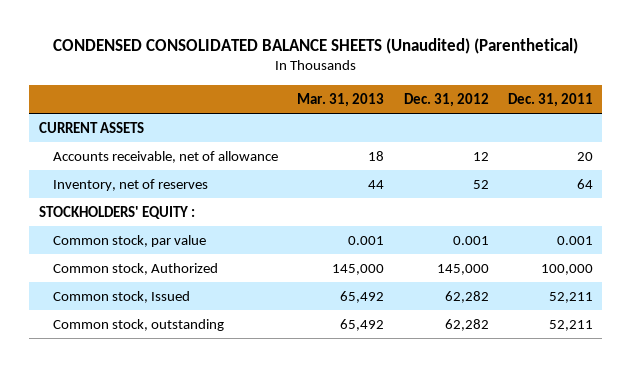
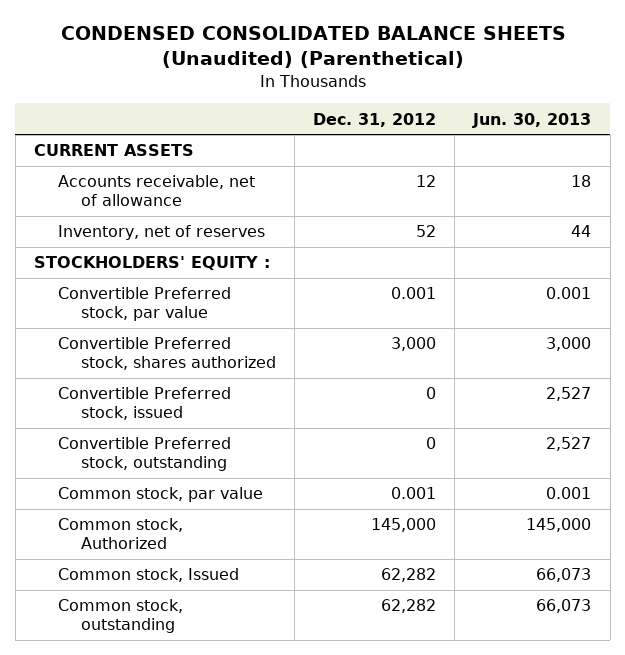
[297,92,385,107] Mar. 31, 2013 -> none
[507,92,593,107] Dec. 31, 2011 -> none
none -> [472,112,592,128] Jun. 30, 2013
none -> [57,287,231,321] Convertible Preferred stock, par value
none -> [57,337,277,370] Convertible Preferred stock, shares authorized
none -> [57,387,231,420] Convertible Preferred stock, issued
none -> [57,437,231,471] Convertible Preferred stock, outstanding

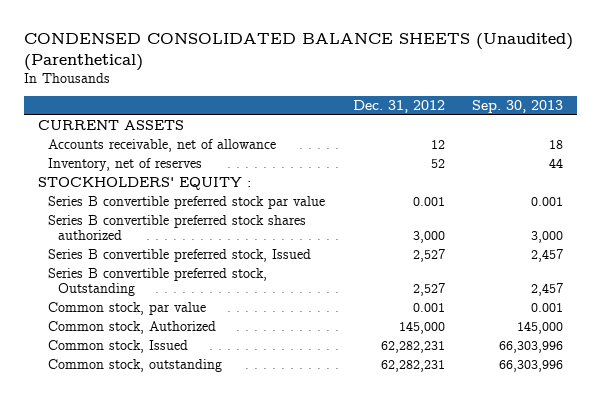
[472,112,592,128] Jun. 30, 2013 -> none
none -> [472,100,564,114] Sep. 30, 2013
[57,287,231,321] Convertible Preferred stock, par value -> [47,195,325,209] Series B convertible preferred stock par value
[57,337,277,370] Convertible Preferred stock, shares authorized -> [47,214,306,241] Series B convertible preferred stock shares authorized
[57,387,231,420] Convertible Preferred stock, issued -> [47,248,311,262] Series B convertible preferred stock, Issued
[426,387,437,400] 0 -> [412,248,445,262] 2,527
[57,437,231,471] Convertible Preferred stock, outstanding -> [47,267,267,297] Series B convertible preferred stock, Outstanding
[426,437,437,450] 0 -> [412,283,445,297] 2,527
[381,568,437,583] 62,282 -> [380,340,445,353] 62,282,231
[381,599,437,614] 62,282 -> [380,359,445,372] 62,282,231

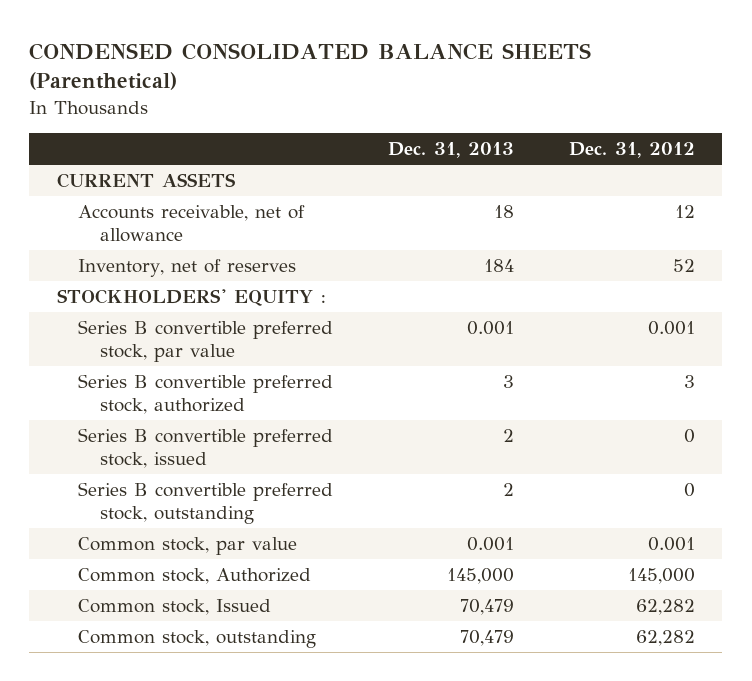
[23,33,573,71] CONDENSED CONSOLIDATED BALANCE SHEETS (Unaudited) (Parenthetical) -> [29,42,592,91] CONDENSED CONSOLIDATED BALANCE SHEETS (Parenthetical)
[472,100,564,114] Sep. 30, 2013 -> none
none -> [388,142,515,159] Dec. 31, 2013
[47,195,325,209] Series B convertible preferred stock par value -> [78,320,334,362] Series B convertible preferred stock, par value
[47,214,306,241] Series B convertible preferred stock shares authorized -> [78,374,334,414] Series B convertible preferred stock, authorized
[412,231,445,244] 3,000 -> [684,375,696,389] 3
[47,248,311,262] Series B convertible preferred stock, Issued -> [78,428,334,468] Series B convertible preferred stock, issued
[412,248,445,262] 2,527 -> [684,429,696,444] 0
[47,267,267,297] Series B convertible preferred stock, Outstanding -> [78,482,334,524] Series B convertible preferred stock, outstanding
[412,283,445,297] 2,527 -> [684,483,696,498] 0
[380,340,445,353] 62,282,231 -> [636,599,696,616] 62,282
[380,359,445,372] 62,282,231 -> [636,630,696,647] 62,282

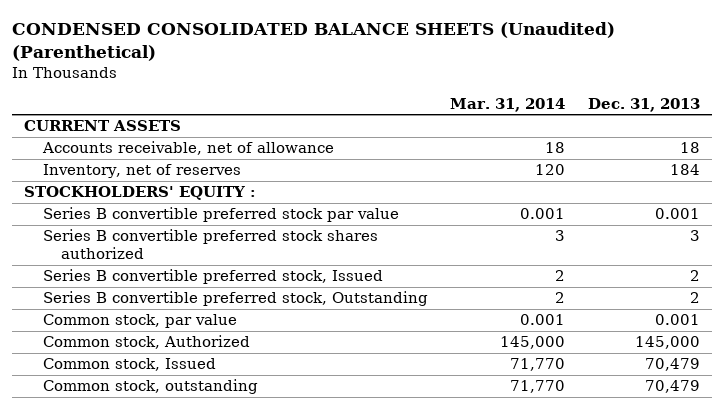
[29,42,592,91] CONDENSED CONSOLIDATED BALANCE SHEETS (Parenthetical) -> [12,22,616,62] CONDENSED CONSOLIDATED BALANCE SHEETS (Unaudited) (Parenthetical)
[569,142,696,159] Dec. 31, 2012 -> none
none -> [450,98,566,113] Mar. 31, 2014
[78,320,334,362] Series B convertible preferred stock, par value -> [42,207,399,223] Series B convertible preferred stock par value
[78,374,334,414] Series B convertible preferred stock, authorized -> [42,229,378,260] Series B convertible preferred stock shares authorized
[78,428,334,468] Series B convertible preferred stock, issued -> [42,269,383,285] Series B convertible preferred stock, Issued
[78,482,334,524] Series B convertible preferred stock, outstanding -> [42,291,428,307] Series B convertible preferred stock, Outstanding

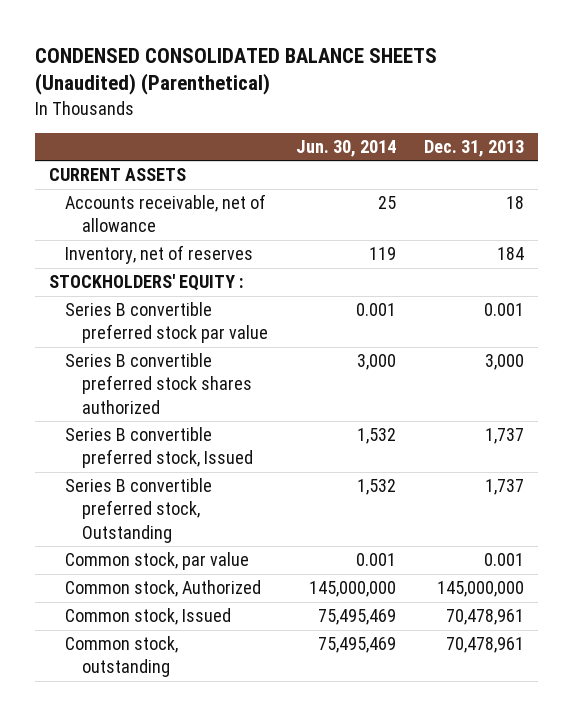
[450,98,566,113] Mar. 31, 2014 -> none
none -> [295,140,396,158] Jun. 30, 2014
[690,230,701,242] 3 -> [484,354,524,371] 3,000
[690,270,701,282] 2 -> [484,428,524,445] 1,737
[690,292,701,304] 2 -> [484,479,524,496] 1,737
[635,336,701,350] 145,000 -> [436,581,524,598] 145,000,000
[645,358,701,372] 70,479 -> [445,609,524,626] 70,478,961
[645,380,701,394] 70,479 -> [445,637,524,654] 70,478,961

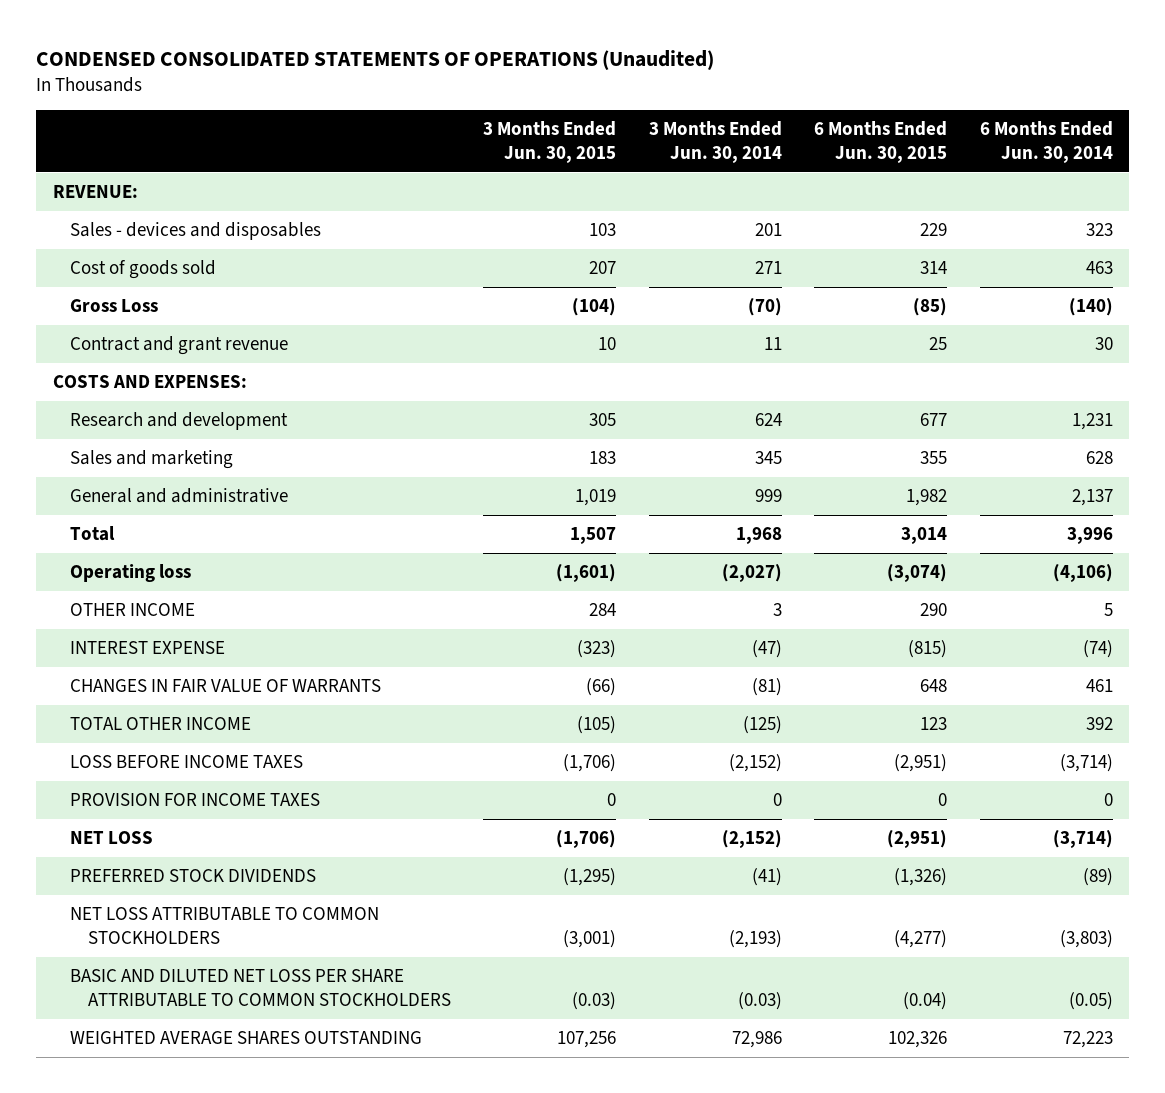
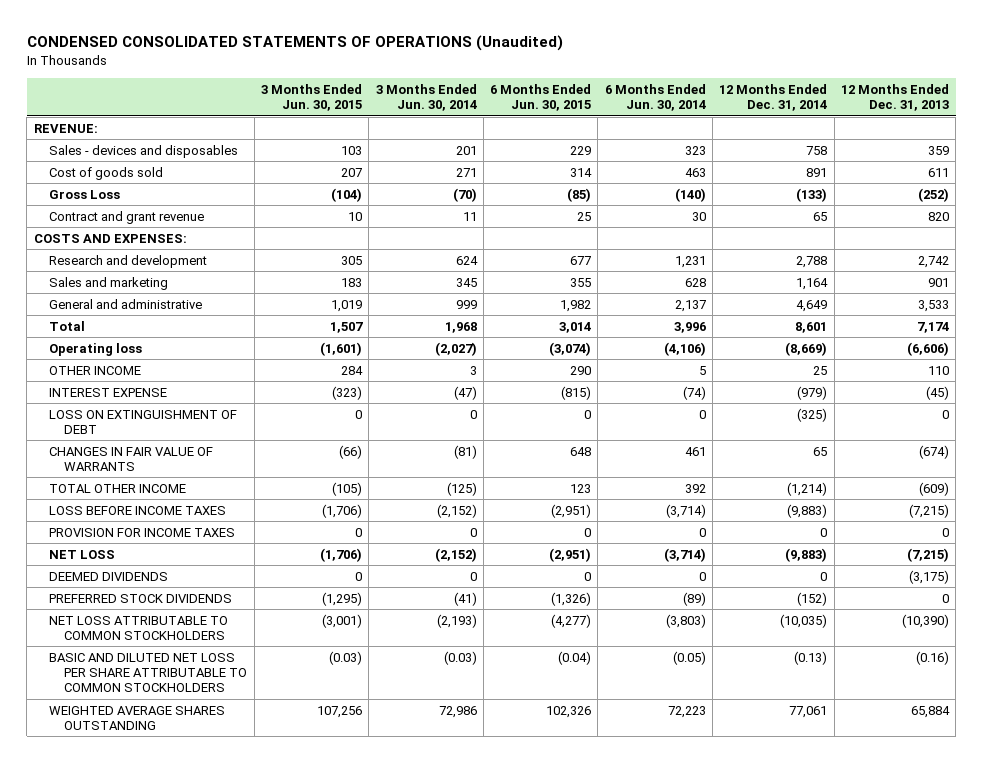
none -> [719,83,828,112] 12 Months Ended Dec. 31, 2014
none -> [840,83,949,112] 12 Months Ended Dec. 31, 2013
none -> [49,409,238,434] LOSS ON EXTINGUISHMENT OF DEBT
none -> [49,571,169,581] DEEMED DIVIDENDS

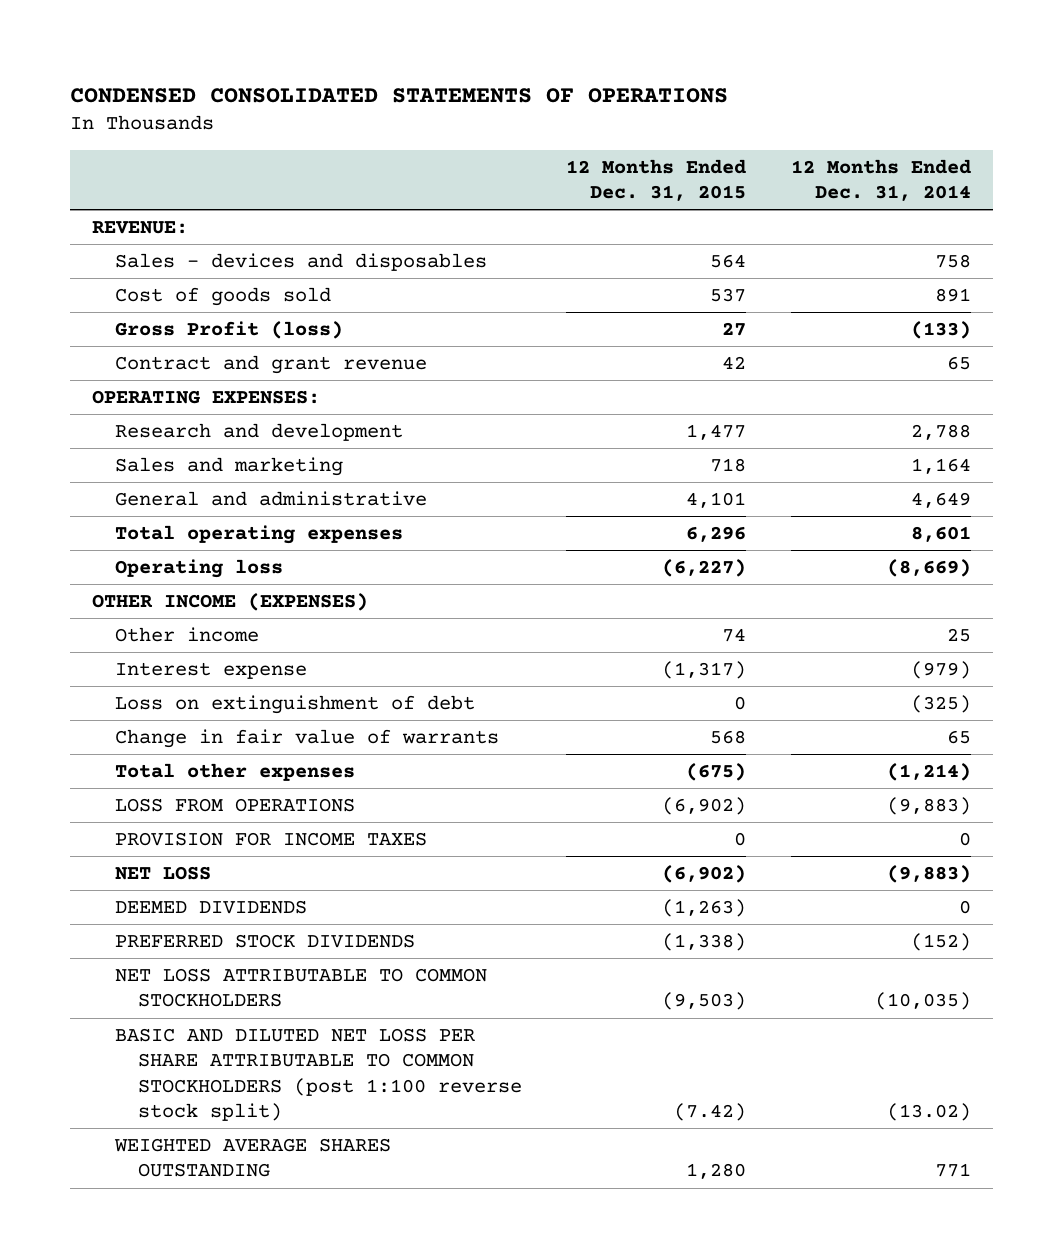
[26,35,563,52] CONDENSED CONSOLIDATED STATEMENTS OF OPERATIONS (Unaudited) -> [70,87,729,103] CONDENSED CONSOLIDATED STATEMENTS OF OPERATIONS
[261,83,363,112] 3 Months Ended Jun. 30, 2015 -> none
[375,83,477,112] 3 Months Ended Jun. 30, 2014 -> none
[490,83,592,112] 6 Months Ended Jun. 30, 2015 -> none
[604,83,706,112] 6 Months Ended Jun. 30, 2014 -> none
[840,83,949,112] 12 Months Ended Dec. 31, 2013 -> none
none -> [566,158,747,202] 12 Months Ended Dec. 31, 2015
[49,189,121,199] Gross Loss -> [115,320,344,339] Gross Profit (loss)
[33,233,187,243] COSTS AND EXPENSES: -> [92,389,321,404] OPERATING EXPENSES:
[49,320,86,331] Total -> [115,524,404,544] Total operating expenses
none -> [92,592,369,611] OTHER INCOME (EXPENSES)
[49,365,142,375] OTHER INCOME -> [115,626,260,642] Other income
[49,387,168,397] INTEREST EXPENSE -> [115,661,308,679] Interest expense
[49,409,238,434] LOSS ON EXTINGUISHMENT OF DEBT -> [115,694,476,714] Loss on extinguishment of debt
[49,446,214,471] CHANGES IN FAIR VALUE OF WARRANTS -> [115,728,500,748] Change in fair value of warrants
[49,483,187,493] TOTAL OTHER INCOME -> [115,762,356,781] Total other expenses
[49,505,227,515] LOSS BEFORE INCOME TAXES -> [115,797,356,812] LOSS FROM OPERATIONS
[49,652,248,693] BASIC AND DILUTED NET LOSS PER SHARE ATTRIBUTABLE TO COMMON STOCKHOLDERS -> [115,1027,523,1122] BASIC AND DILUTED NET LOSS PER SHARE ATTRIBUTABLE TO COMMON STOCKHOLDERS (post 1:100 reverse stock split)
[794,650,828,665] (0.13) -> [886,1103,971,1122] (13.02)
[789,705,828,718] 77,061 -> [934,1163,971,1178] 771

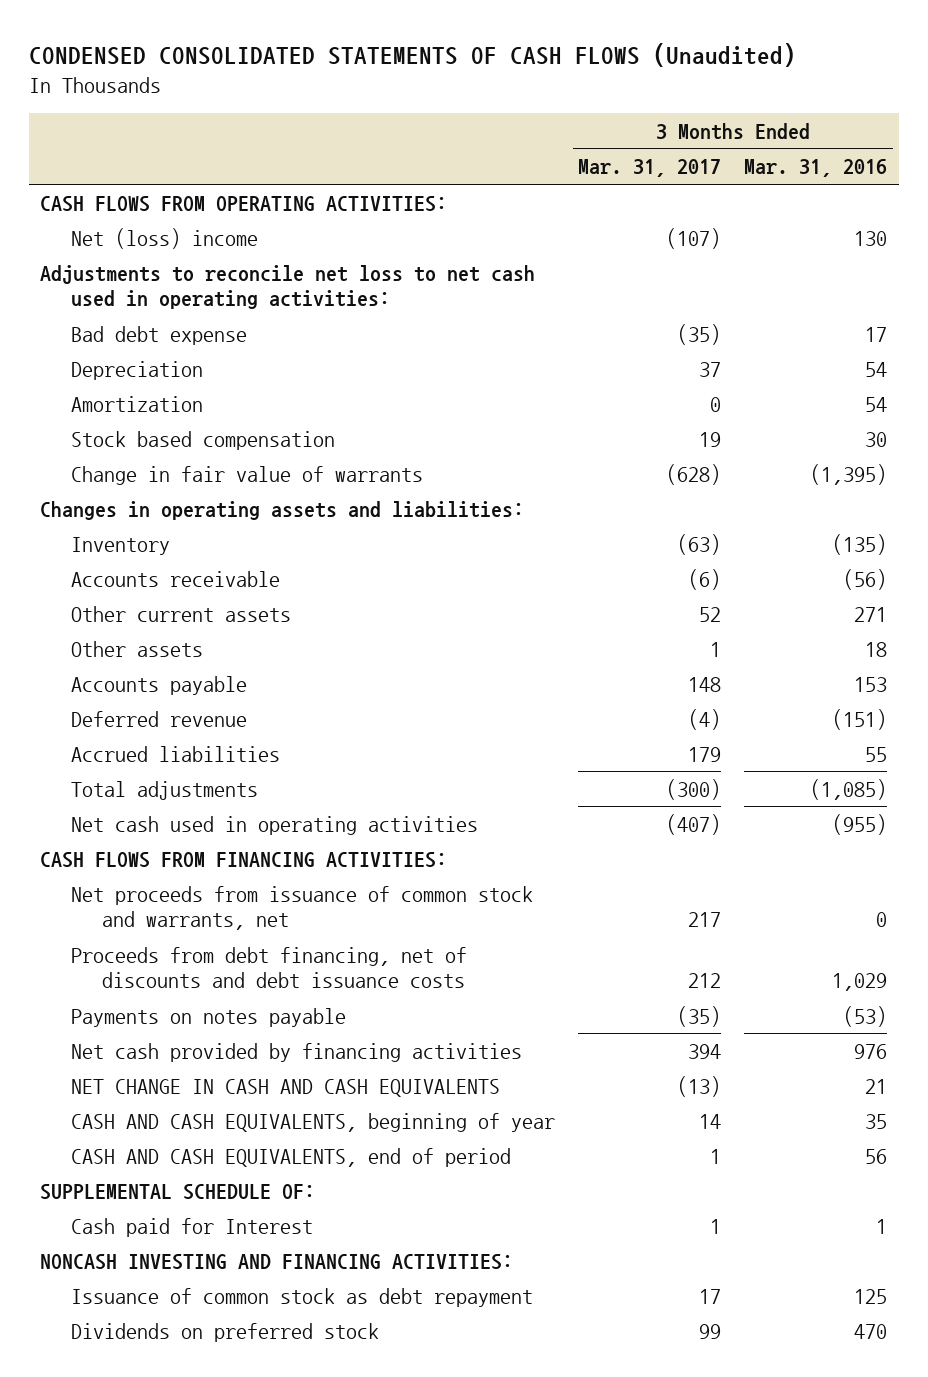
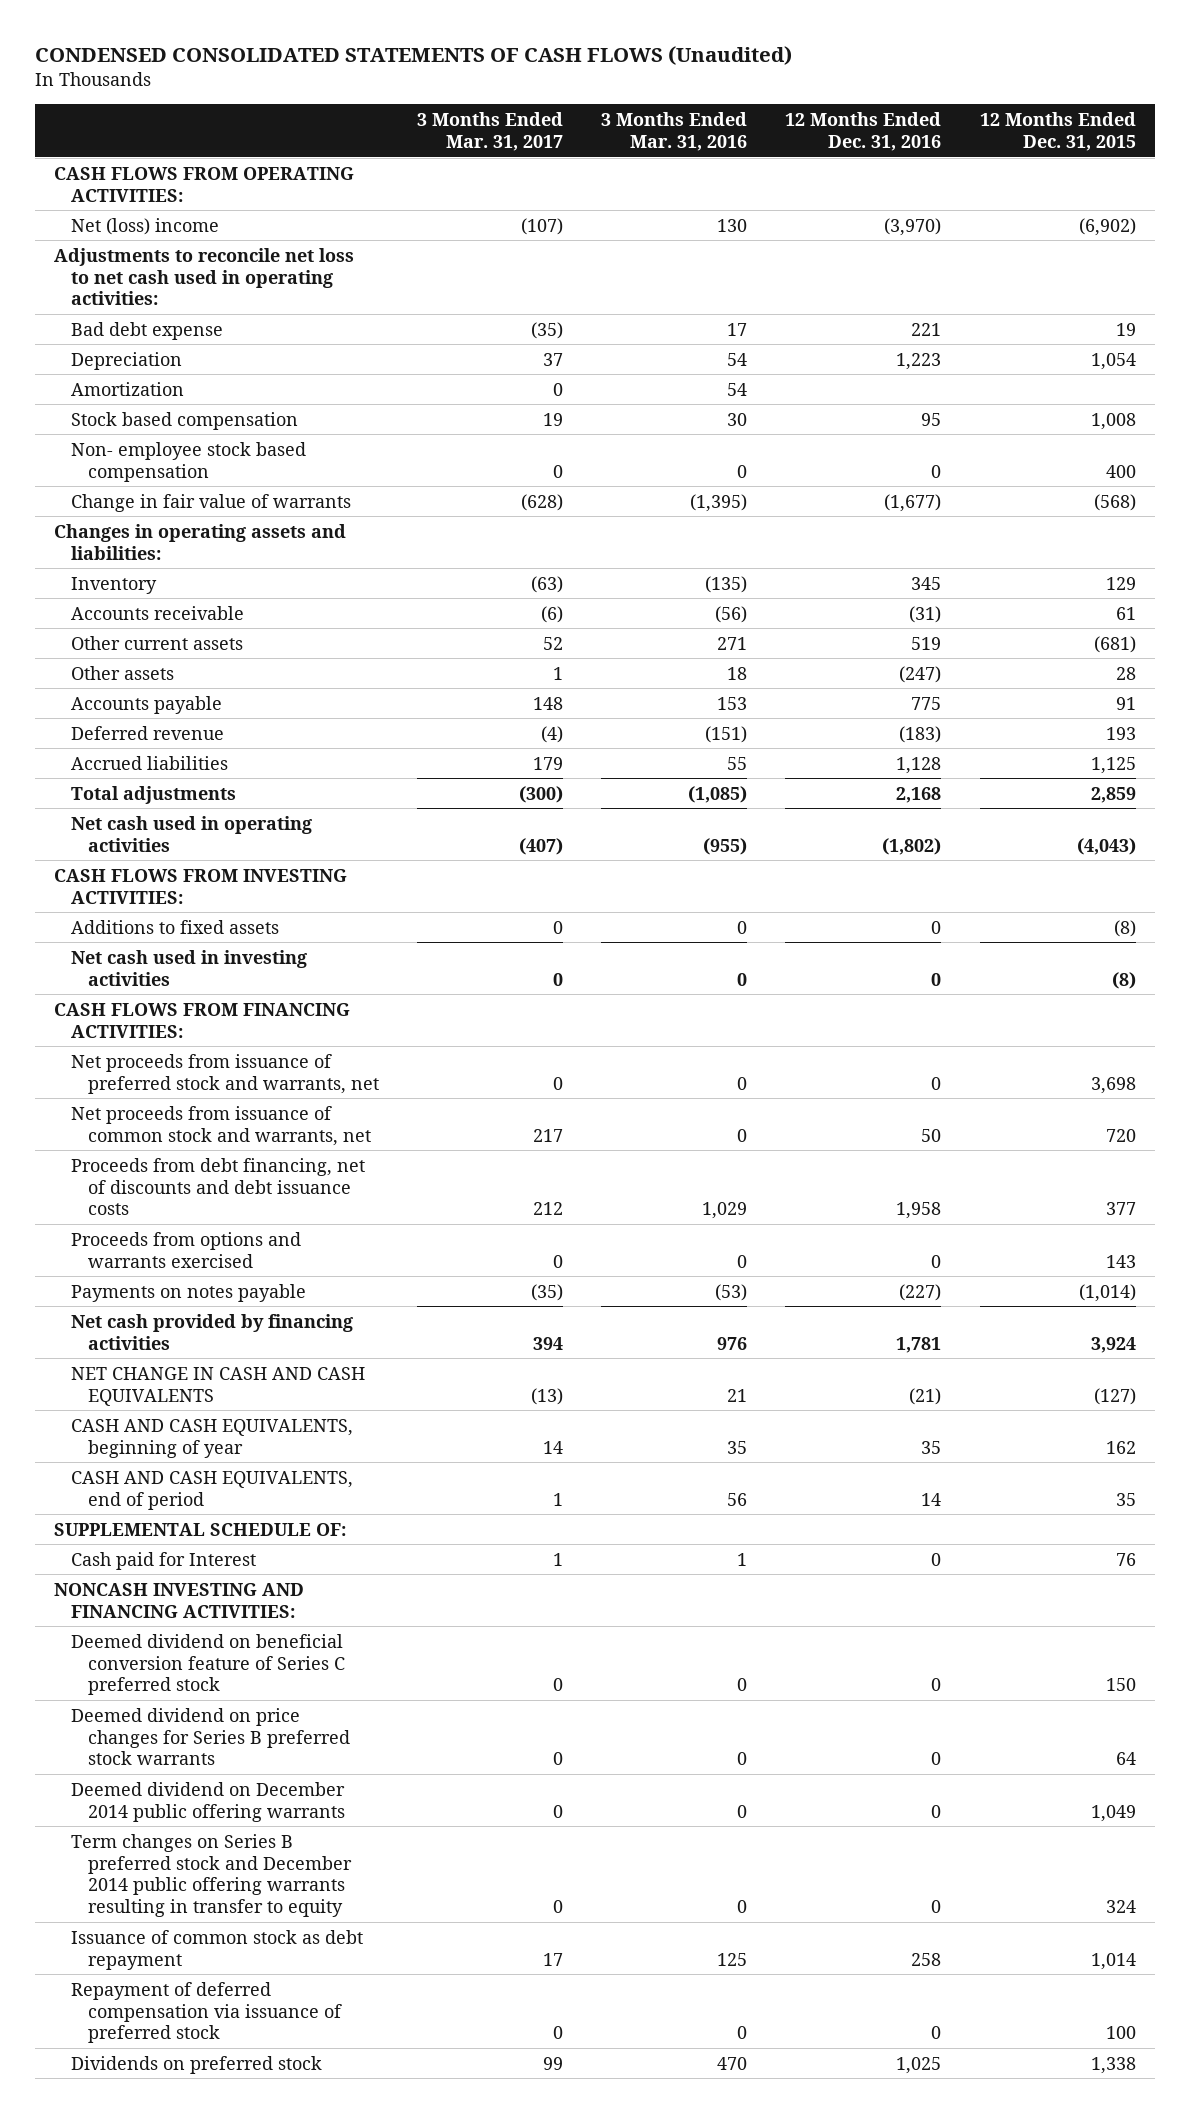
none -> [785,112,942,151] 12 Months Ended Dec. 31, 2016
none -> [979,112,1136,151] 12 Months Ended Dec. 31, 2015
none -> [70,441,306,482] Non- employee stock based compensation
none -> [53,868,347,904] CASH FLOWS FROM INVESTING ACTIVITIES:
none -> [70,919,279,934] Additions to fixed assets
none -> [70,949,307,986] Net cash used in investing activities
none -> [70,1053,379,1094] Net proceeds from issuance of preferred stock and warrants, net
none -> [70,1231,301,1268] Proceeds from options and warrants exercised
none -> [70,1633,345,1696] Deemed dividend on beneficial conversion feature of Series C preferred stock
none -> [70,1707,350,1766] Deemed dividend on price changes for Series B preferred stock warrants
none -> [70,1781,345,1822] Deemed dividend on December 2014 public offering warrants
none -> [70,1833,352,1918] Term changes on Series B preferred stock and December 2014 public offering warrants resulting in transfer to equity
none -> [70,1981,342,2044] Repayment of deferred compensation via issuance of preferred stock

